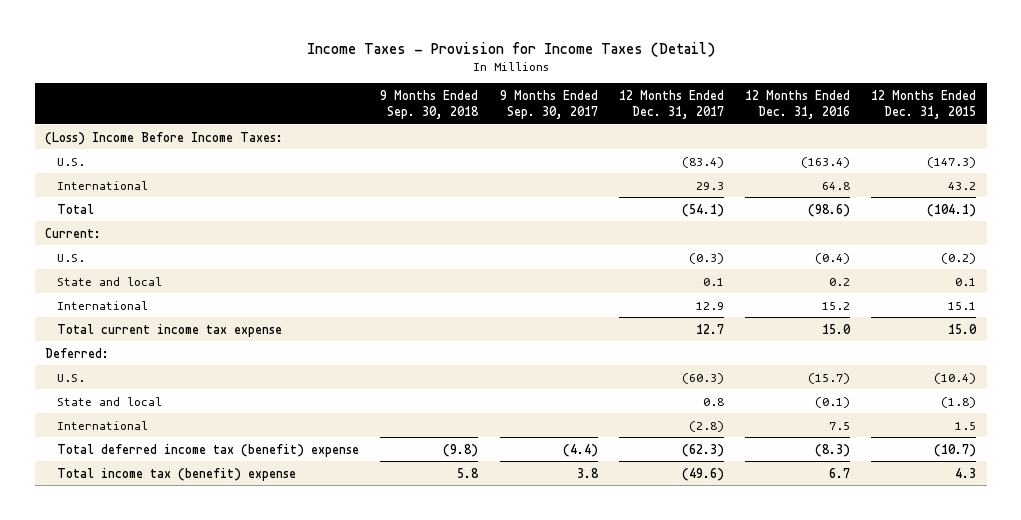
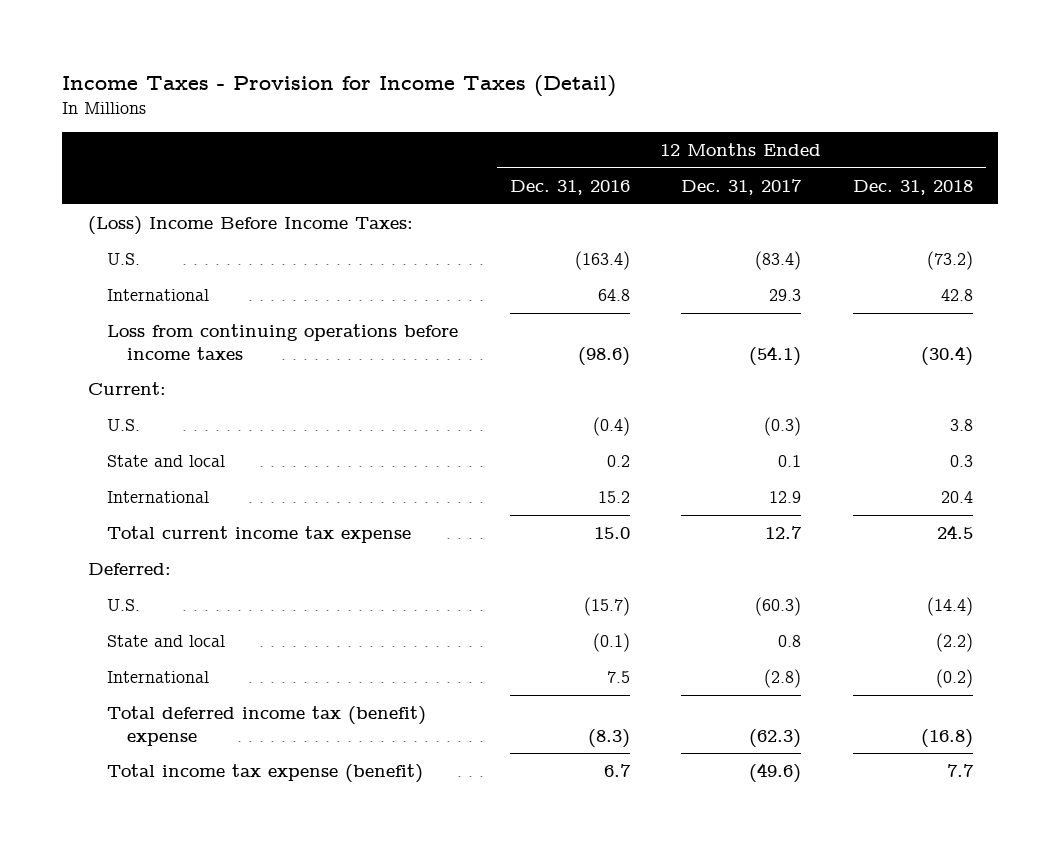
[380,89,480,119] 9 Months Ended Sep. 30, 2018 -> none
[499,89,598,119] 9 Months Ended Sep. 30, 2017 -> none
[871,89,977,119] 12 Months Ended Dec. 31, 2015 -> none
none -> [852,179,973,195] Dec. 31, 2018
[57,203,95,214] Total -> [107,324,459,360] Loss from continuing operations before income taxes
[57,467,297,481] Total income tax (benefit) expense -> [107,764,424,784] Total income tax expense (benefit)

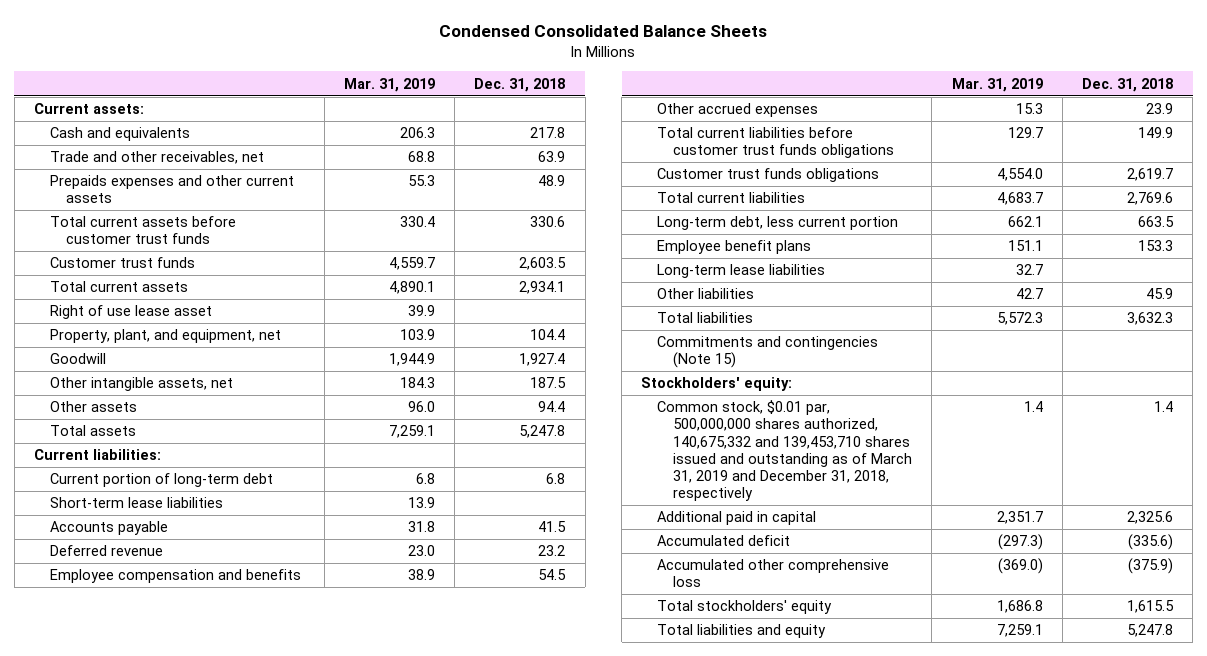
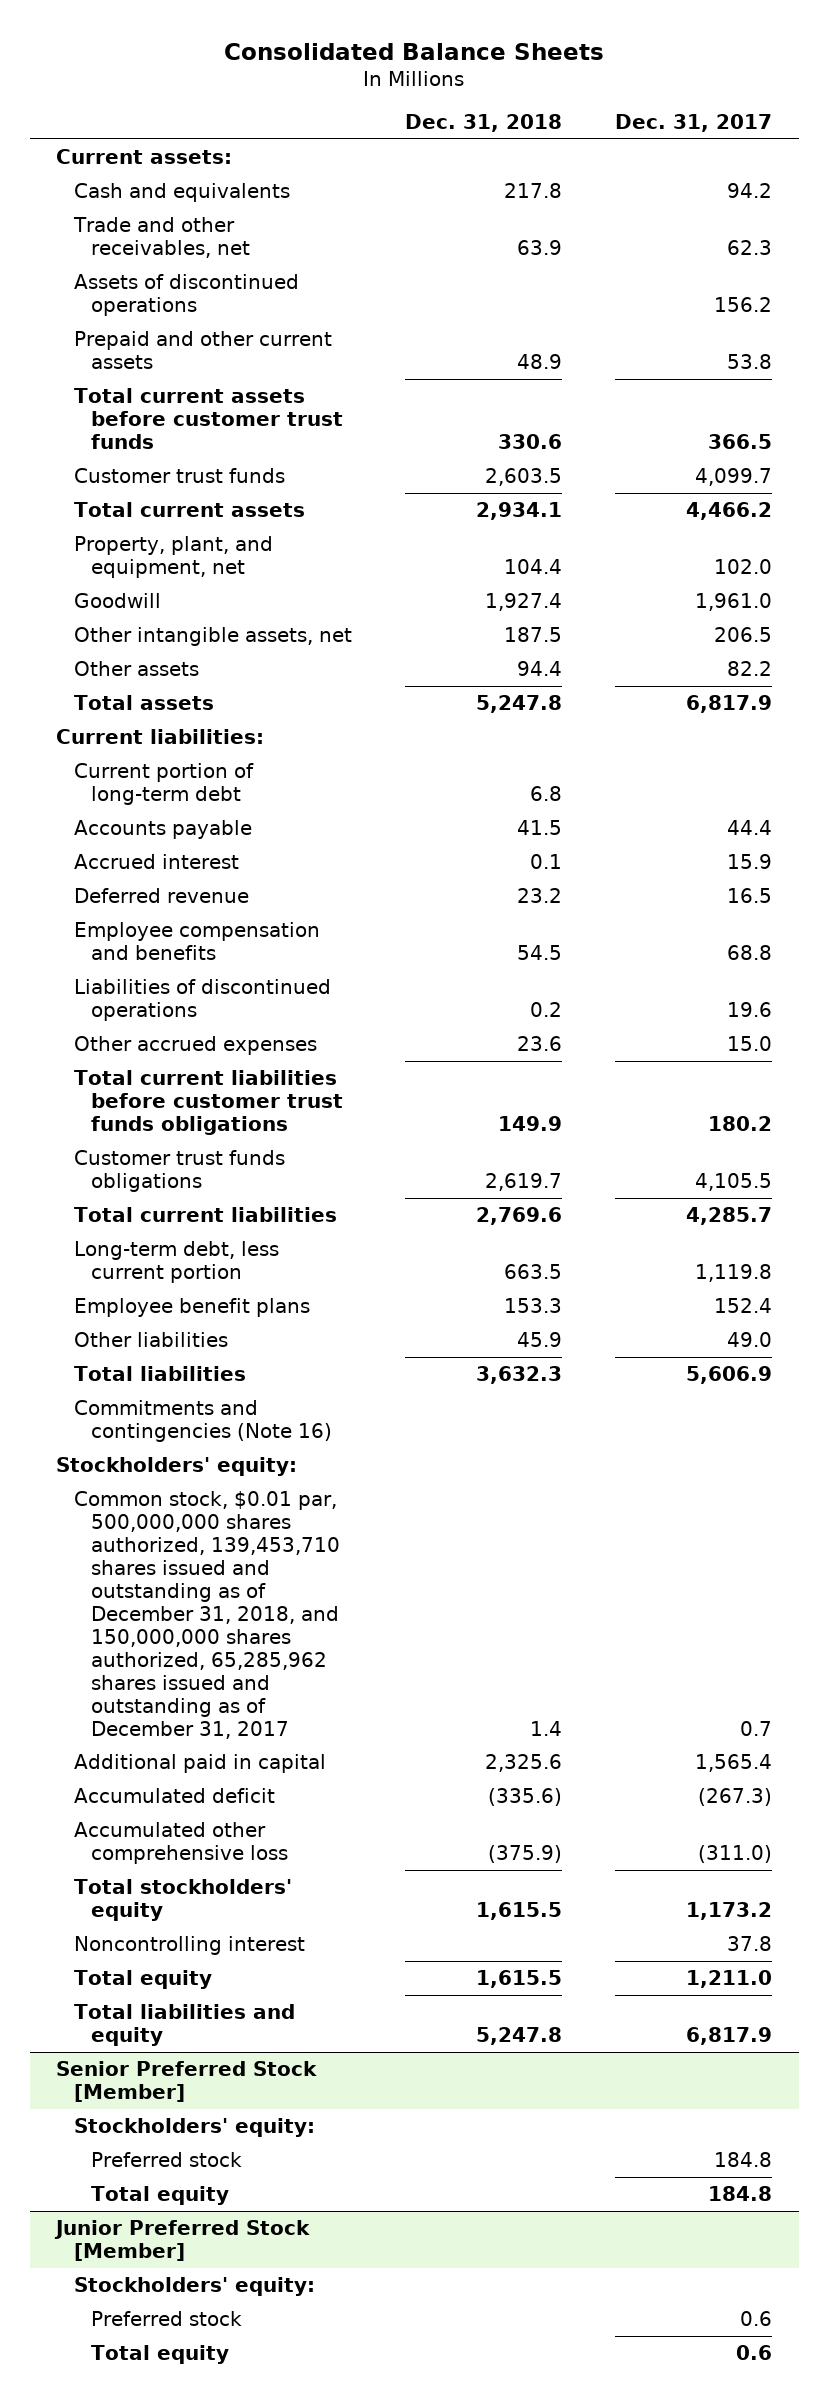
[439,24,768,37] Condensed Consolidated Balance Sheets -> [224,42,605,60] Consolidated Balance Sheets
[344,77,436,92] Mar. 31, 2019 -> none
none -> [615,114,773,133] Dec. 31, 2017
none -> [73,273,299,316] Assets of discontinued operations
[49,175,294,204] Prepaids expenses and other current assets -> [73,330,332,369] Prepaid and other current assets
[49,305,212,320] Right of use lease asset -> none
[49,497,223,509] Short-term lease liabilities -> none
none -> [73,853,239,869] Accrued interest
none -> [73,978,331,1021] Liabilities of discontinued operations
[1145,103,1173,115] 23.9 -> [517,1035,563,1051] 23.6
[657,264,826,279] Long-term lease liabilities -> none
[657,336,879,369] Commitments and contingencies (Note 15) -> [73,1399,333,1442] Commitments and contingencies (Note 16)
[657,400,913,501] Common stock, $0.01 par, 500,000,000 shares authorized, 140,675,332 and 139,453,710 shares issued and outstanding as of March 31, 2019 and December 31, 2018, respectively -> [73,1490,341,1739] Common stock, $0.01 par, 500,000,000 shares authorized, 139,453,710 shares issued and outstanding as of December 31, 2018, and 150,000,000 shares authorized, 65,285,962 shares issued and outstanding as of December 31, 2017
none -> [73,1935,305,1955] Noncontrolling interest
none -> [73,1969,212,1989] Total equity
none -> [56,2060,318,2102] Senior Preferred Stock [Member]
none -> [73,2117,315,2137] Stockholders' equity:
none -> [91,2151,243,2167] Preferred stock
none -> [91,2185,230,2205] Total equity
none -> [54,2219,311,2261] Junior Preferred Stock [Member]
none -> [73,2276,315,2296] Stockholders' equity:
none -> [91,2310,243,2326] Preferred stock
none -> [91,2344,230,2364] Total equity

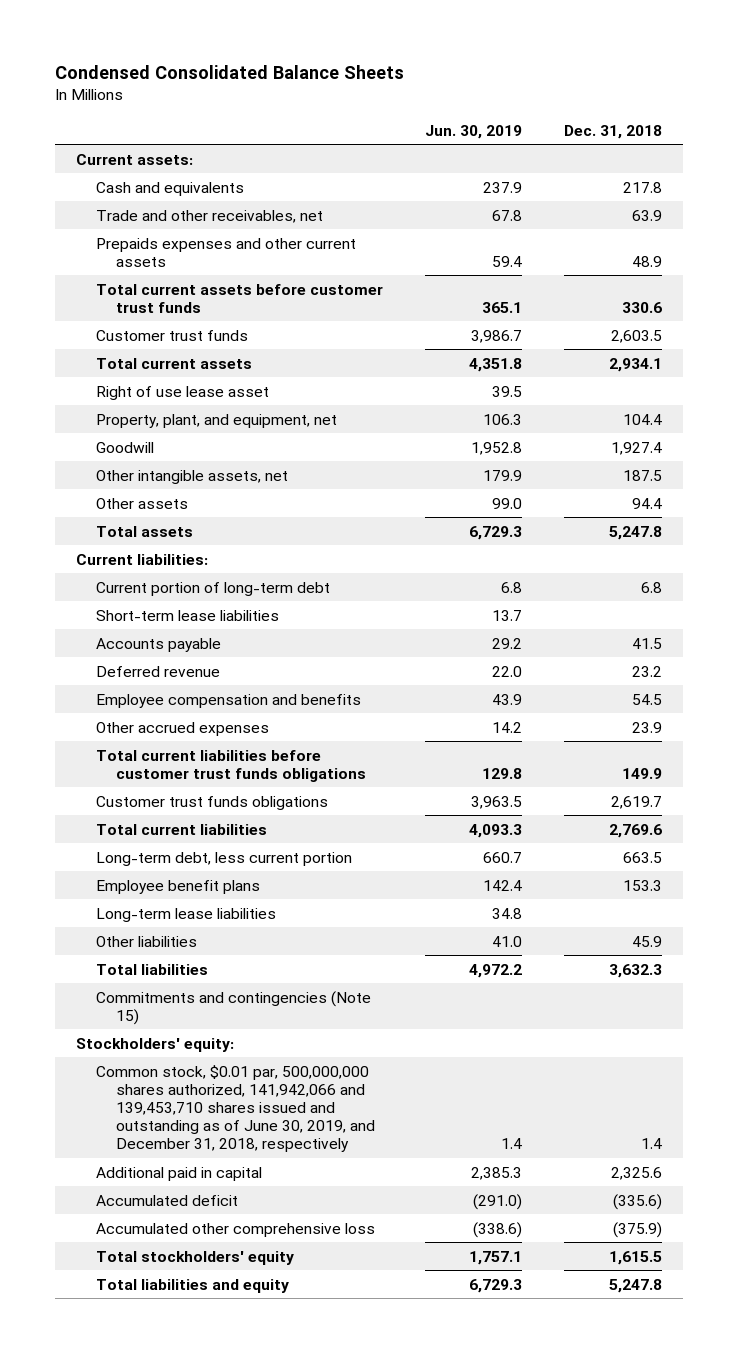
[224,42,605,60] Consolidated Balance Sheets -> [54,65,404,80] Condensed Consolidated Balance Sheets
[615,114,773,133] Dec. 31, 2017 -> none
none -> [424,124,522,139] Jun. 30, 2019
[73,273,299,316] Assets of discontinued operations -> none
[73,330,332,369] Prepaid and other current assets -> [95,237,356,267] Prepaids expenses and other current assets
none -> [95,385,269,400] Right of use lease asset
none -> [95,609,279,621] Short-term lease liabilities
[73,853,239,869] Accrued interest -> none
[73,978,331,1021] Liabilities of discontinued operations -> none
[517,1035,563,1051] 23.6 -> [631,721,662,733] 23.9
none -> [95,907,276,922] Long-term lease liabilities
[73,1399,333,1442] Commitments and contingencies (Note 16) -> [95,990,371,1025] Commitments and contingencies (Note 15)
[73,1490,341,1739] Common stock, $0.01 par, 500,000,000 shares authorized, 139,453,710 shares issued and outstanding as of December 31, 2018, and 150,000,000 shares authorized, 65,285,962 shares issued and outstanding as of December 31, 2017 -> [95,1064,375,1153] Common stock, $0.01 par, 500,000,000 shares authorized, 141,942,066 and 139,453,710 shares issued and outstanding as of June 30, 2019, and December 31, 2018, respectively
[73,1935,305,1955] Noncontrolling interest -> none
[73,1969,212,1989] Total equity -> none
[56,2060,318,2102] Senior Preferred Stock [Member] -> none
[73,2117,315,2137] Stockholders' equity: -> none
[91,2151,243,2167] Preferred stock -> none
[91,2185,230,2205] Total equity -> none
[54,2219,311,2261] Junior Preferred Stock [Member] -> none
[73,2276,315,2296] Stockholders' equity: -> none
[91,2310,243,2326] Preferred stock -> none
[91,2344,230,2364] Total equity -> none

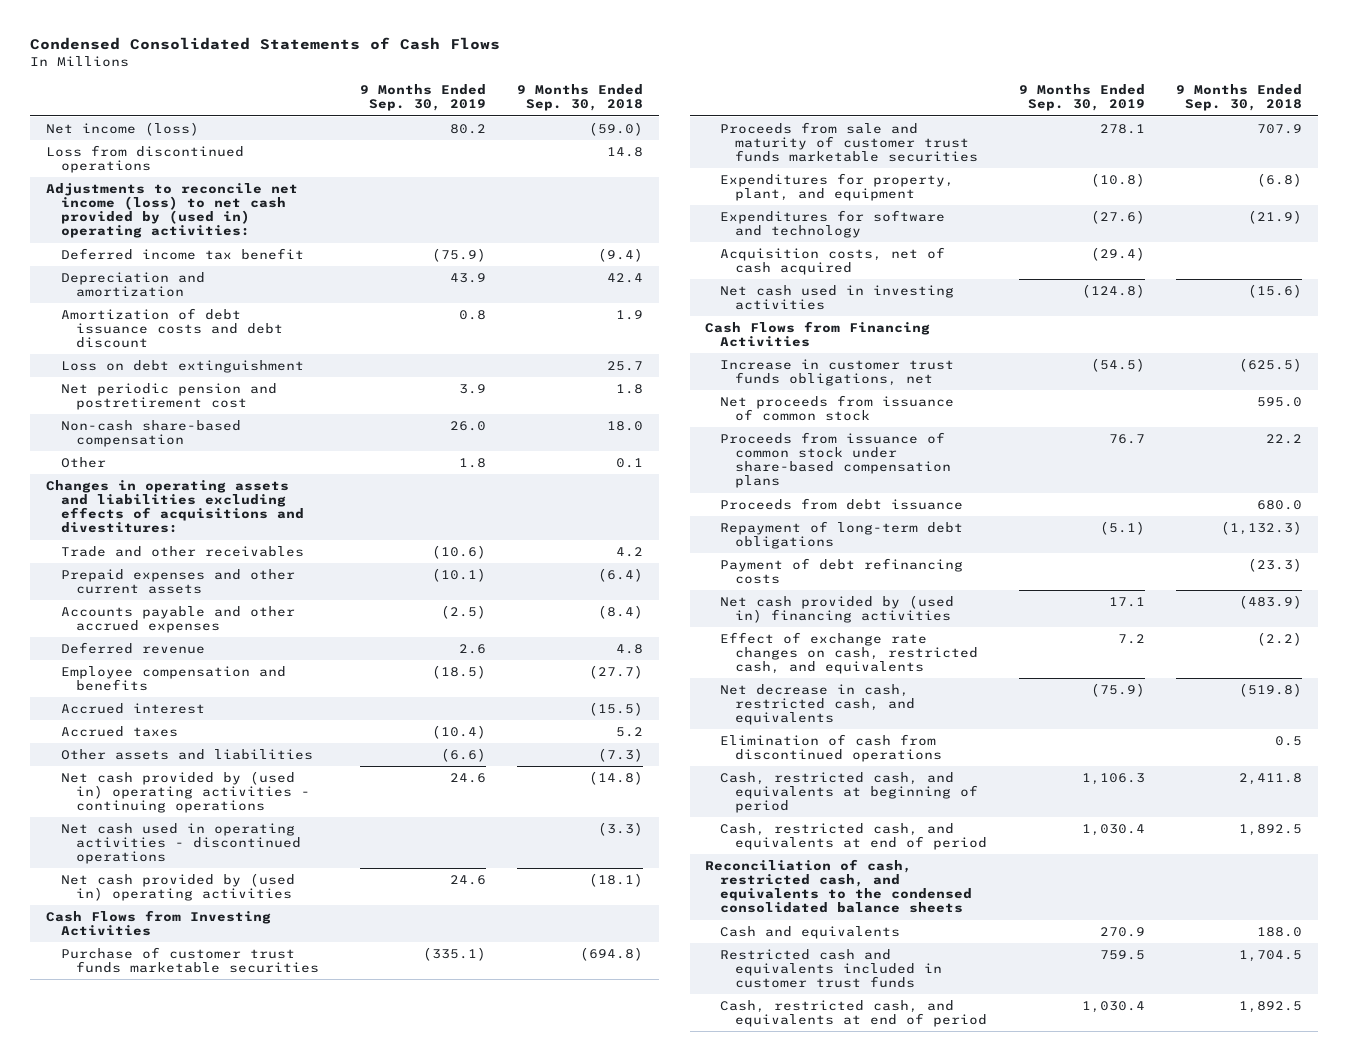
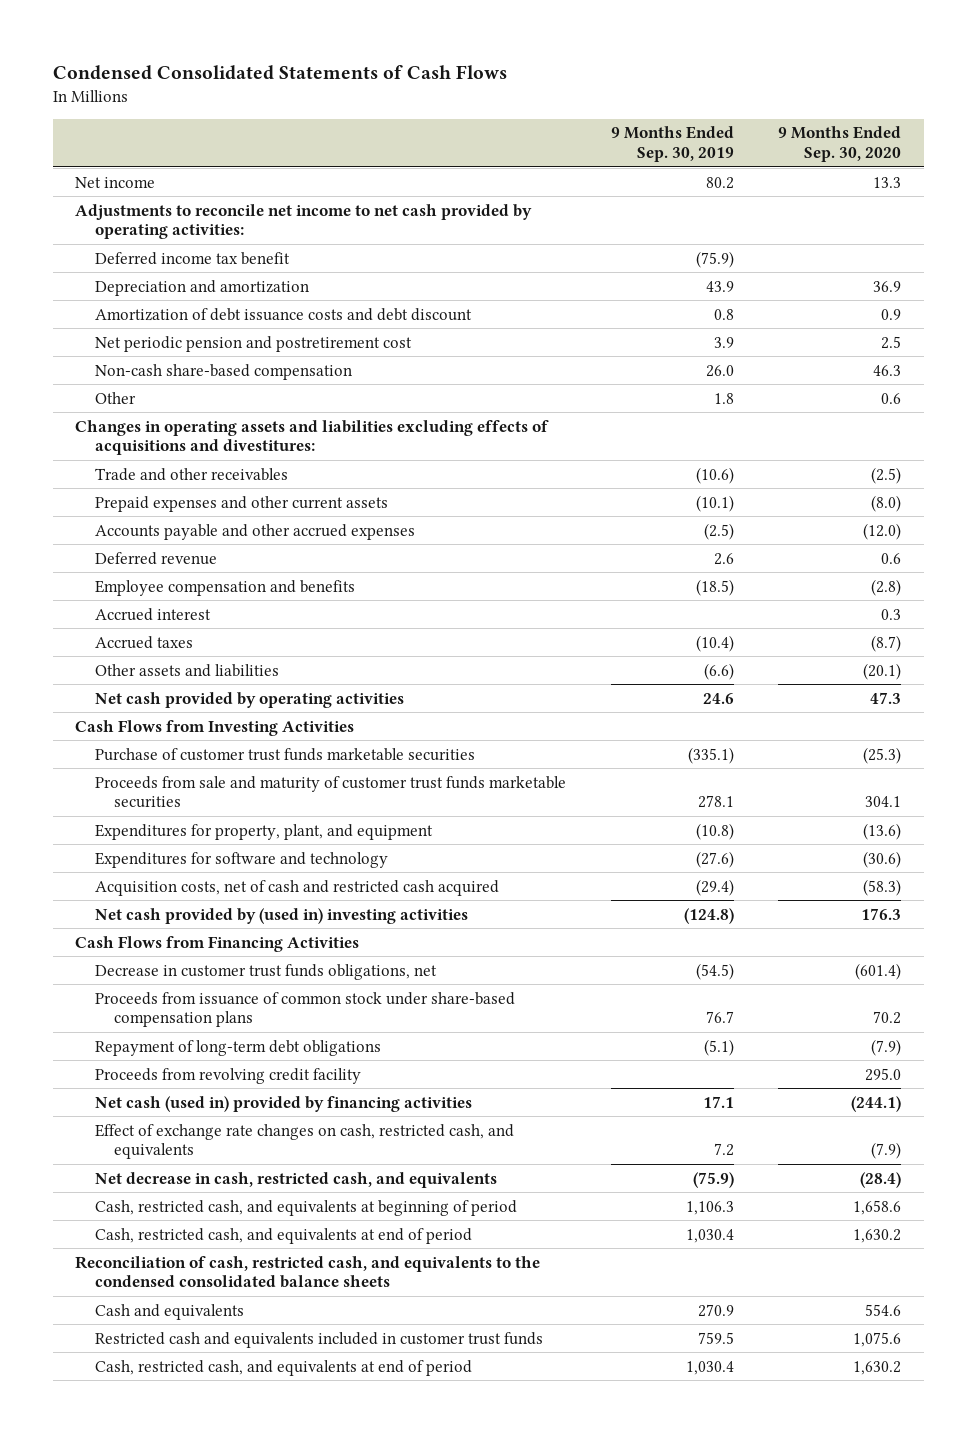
[517,84,644,112] 9 Months Ended Sep. 30, 2018 -> none
none -> [778,126,902,163] 9 Months Ended Sep. 30, 2020
[46,144,245,173] Loss from discontinued operations -> none
[46,121,200,136] Net income (loss) -> [75,176,156,188] Net income
[46,182,299,239] Adjustments to reconcile net income (loss) to net cash provided by (used in) operating activities: -> [75,203,533,240] Adjustments to reconcile net income to net cash provided by operating activities:
[61,359,305,373] Loss on debt extinguishment -> none
[61,770,311,814] Net cash provided by (used in) operating activities - continuing operations -> none
[61,822,302,865] Net cash used in operating activities - discontinued operations -> none
[61,872,296,901] Net cash provided by (used in) operating activities -> [94,691,404,708] Net cash provided by operating activities
[720,246,946,275] Acquisition costs, net of cash acquired -> [94,879,499,896] Acquisition costs, net of cash and restricted cash acquired
[720,284,955,310] Net cash used in investing activities -> [94,907,468,924] Net cash provided by (used in) investing activities
[720,394,955,421] Net proceeds from issuance of common stock -> none
[720,358,955,386] Increase in customer trust funds obligations, net -> [94,963,437,980] Decrease in customer trust funds obligations, net
[720,497,964,510] Proceeds from debt issuance -> none
[720,557,964,584] Payment of debt refinancing costs -> none
none -> [94,1067,361,1084] Proceeds from revolving credit facility
[720,594,955,623] Net cash provided by (used in) financing activities -> [94,1095,472,1112] Net cash (used in) provided by financing activities
[720,733,943,762] Elimination of cash from discontinued operations -> none

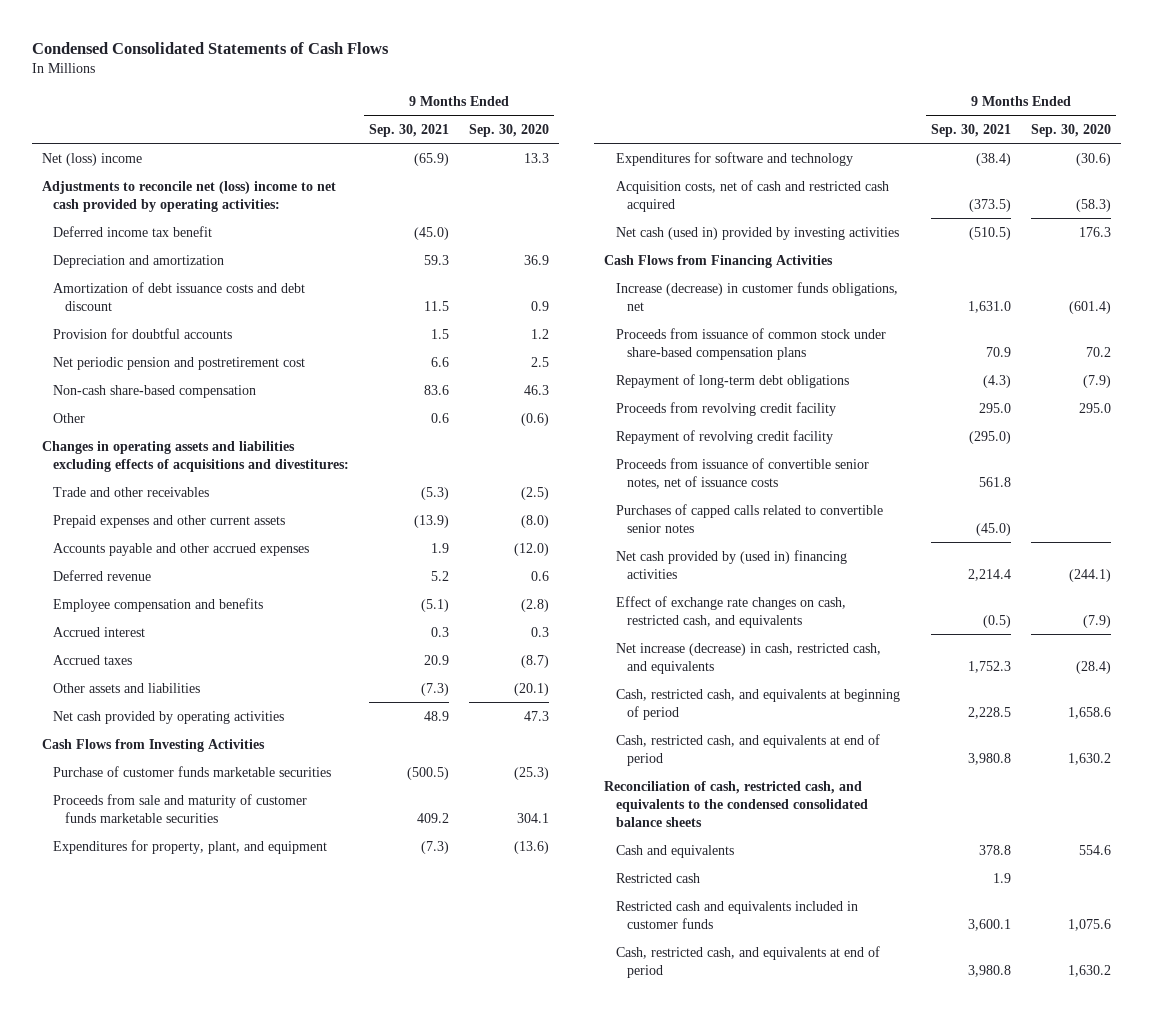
[610,126,734,163] 9 Months Ended Sep. 30, 2019 -> none
none -> [369,123,450,137] Sep. 30, 2021
[75,176,156,188] Net income -> [41,152,142,166] Net (loss) income
[75,203,533,240] Adjustments to reconcile net income to net cash provided by operating activities: -> [41,180,336,212] Adjustments to reconcile net (loss) income to net cash provided by operating activities:
none -> [53,327,233,339] Provision for doubtful accounts
[881,392,902,404] 0.6 -> [520,412,549,426] (0.6)
[94,747,475,761] Purchase of customer trust funds marketable securities -> [53,765,332,777] Purchase of customer funds marketable securities
[94,775,566,809] Proceeds from sale and maturity of customer trust funds marketable securities -> [53,793,308,823] Proceeds from sale and maturity of customer funds marketable securities
[94,907,468,924] Net cash provided by (used in) investing activities -> [615,226,899,240] Net cash (used in) provided by investing activities
[94,963,437,980] Decrease in customer trust funds obligations, net -> [615,281,898,311] Increase (decrease) in customer funds obligations, net
none -> [615,429,833,444] Repayment of revolving credit facility
none -> [615,457,869,489] Proceeds from issuance of convertible senior notes, net of issuance costs
none -> [615,503,883,533] Purchases of capped calls related to convertible senior notes
[94,1095,472,1112] Net cash (used in) provided by financing activities -> [615,549,847,579] Net cash provided by (used in) financing activities
[94,1171,497,1188] Net decrease in cash, restricted cash, and equivalents -> [615,642,881,674] Net increase (decrease) in cash, restricted cash, and equivalents
none -> [615,872,700,883] Restricted cash
[94,1331,543,1348] Restricted cash and equivalents included in customer trust funds -> [615,900,858,929] Restricted cash and equivalents included in customer funds

